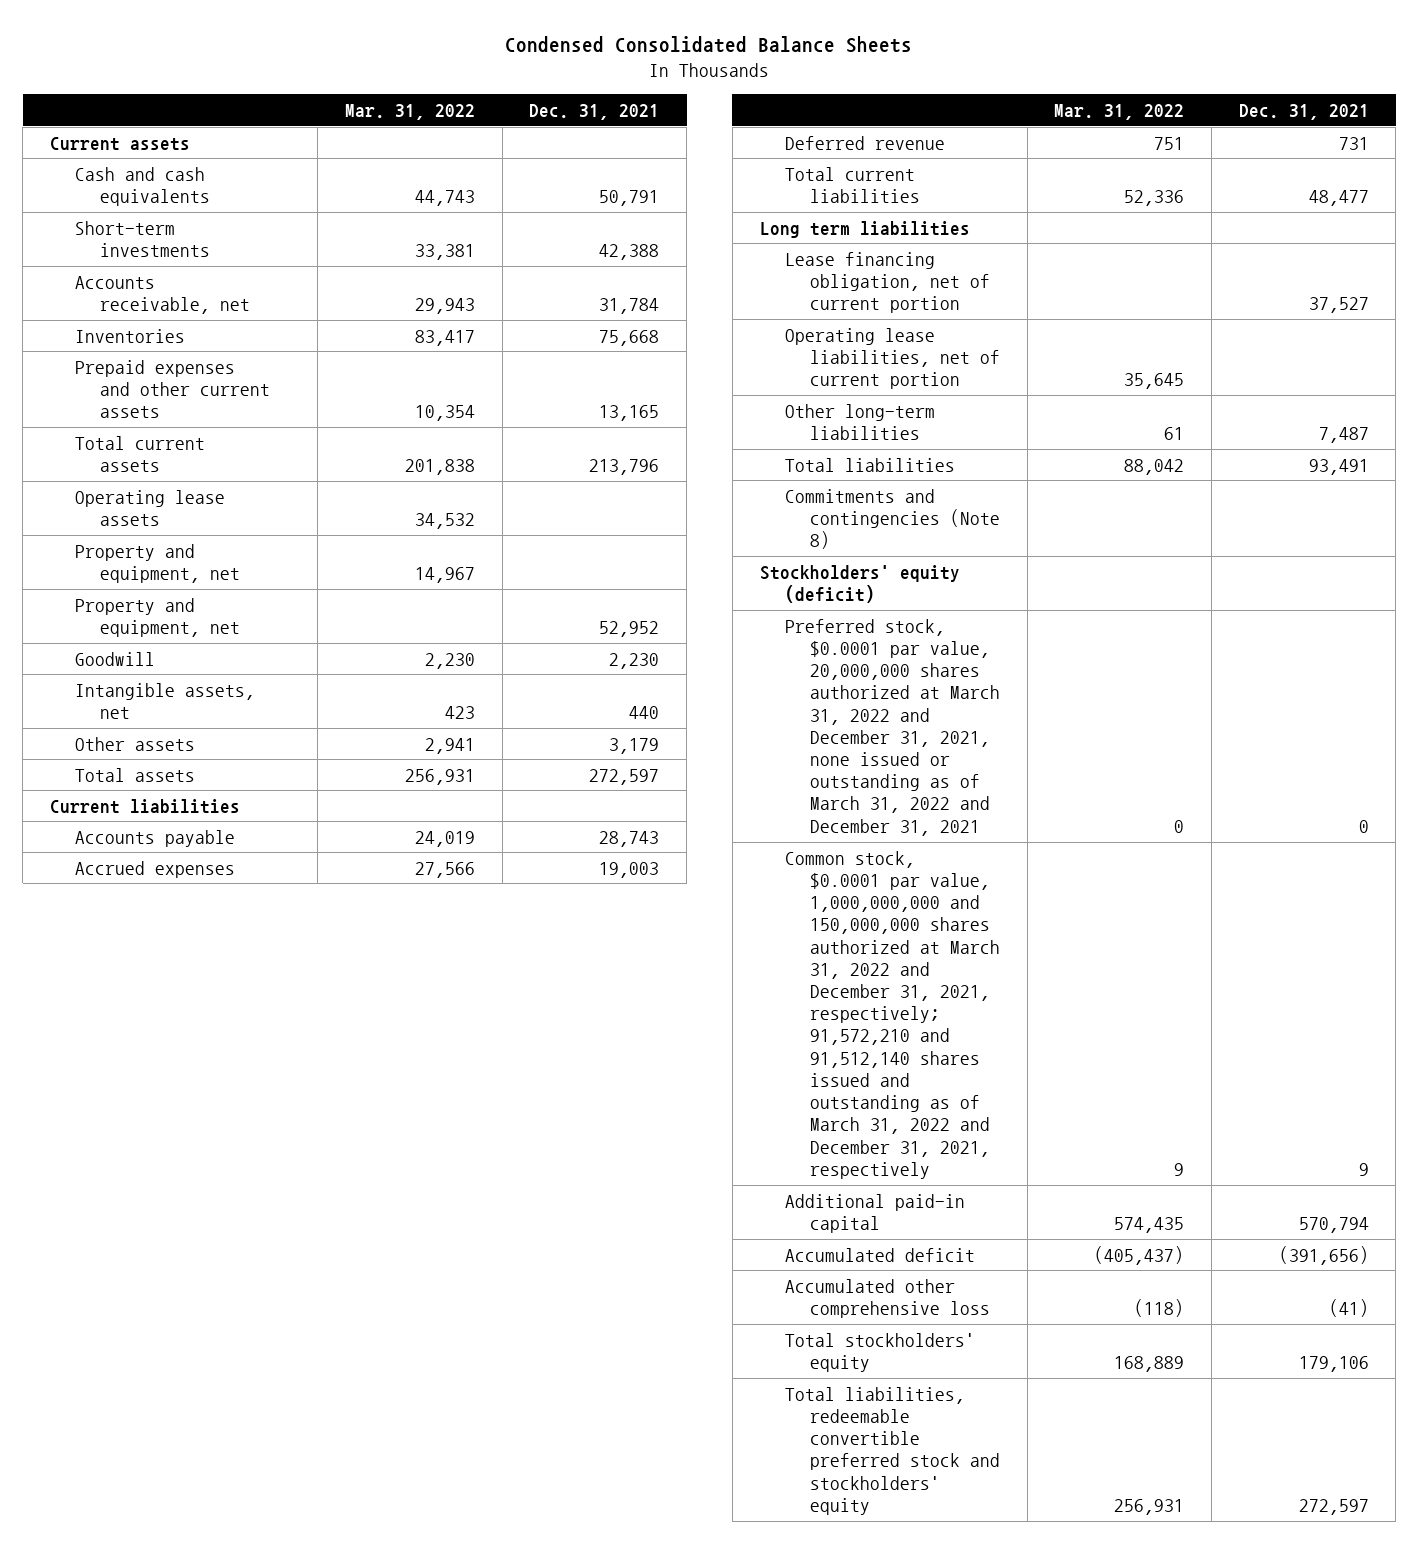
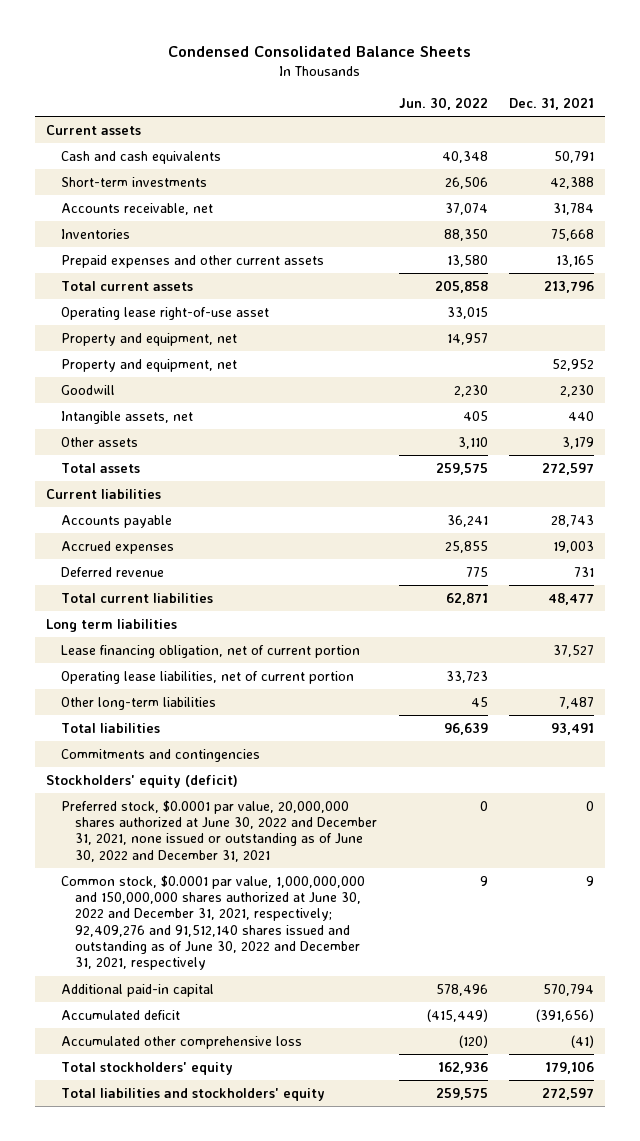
[344,103,475,120] Mar. 31, 2022 -> none
none -> [398,97,488,111] Jun. 30, 2022
[75,489,226,526] Operating lease assets -> [60,306,269,320] Operating lease right-of-use asset
[784,488,1000,550] Commitments and contingencies (Note 8) -> [60,748,260,762] Commitments and contingencies
[784,618,1000,836] Preferred stock, $0.0001 par value, 20,000,000 shares authorized at March 31, 2022 and December 31, 2021, none issued or outstanding as of March 31, 2022 and December 31, 2021 -> [60,799,378,862] Preferred stock, $0.0001 par value, 20,000,000 shares authorized at June 30, 2022 and December 31, 2021, none issued or outstanding as of June 30, 2022 and December 31, 2021
[784,850,1000,1179] Common stock, $0.0001 par value, 1,000,000,000 and 150,000,000 shares authorized at March 31, 2022 and December 31, 2021, respectively; 91,572,210 and 91,512,140 shares issued and outstanding as of March 31, 2022 and December 31, 2021, respectively -> [60,874,365,971] Common stock, $0.0001 par value, 1,000,000,000 and 150,000,000 shares authorized at June 30, 2022 and December 31, 2021, respectively; 92,409,276 and 91,512,140 shares issued and outstanding as of June 30, 2022 and December 31, 2021, respectively
[784,1386,1000,1515] Total liabilities, redeemable convertible preferred stock and stockholders' equity -> [60,1087,325,1101] Total liabilities and stockholders' equity

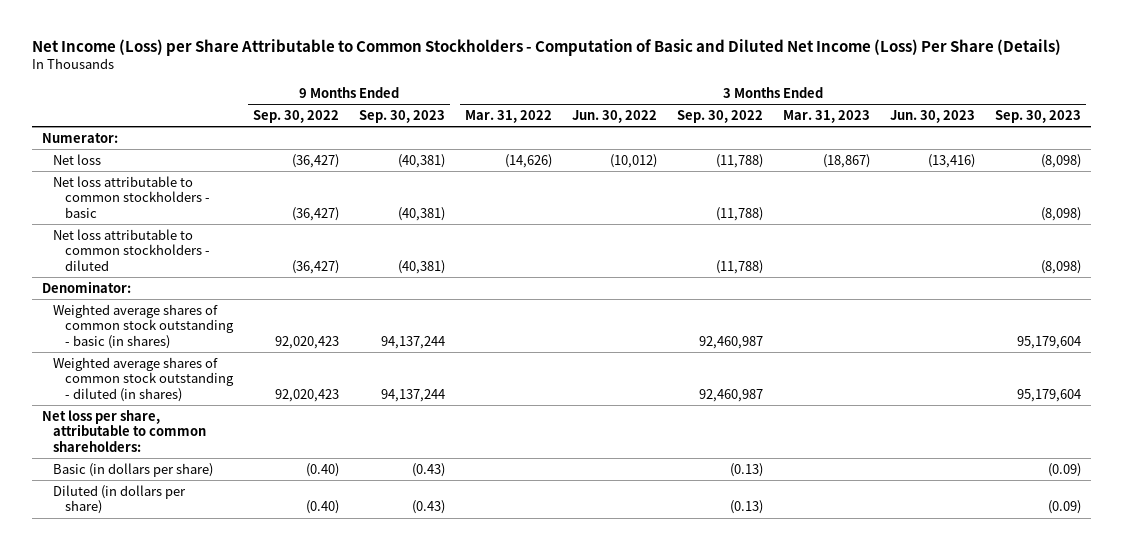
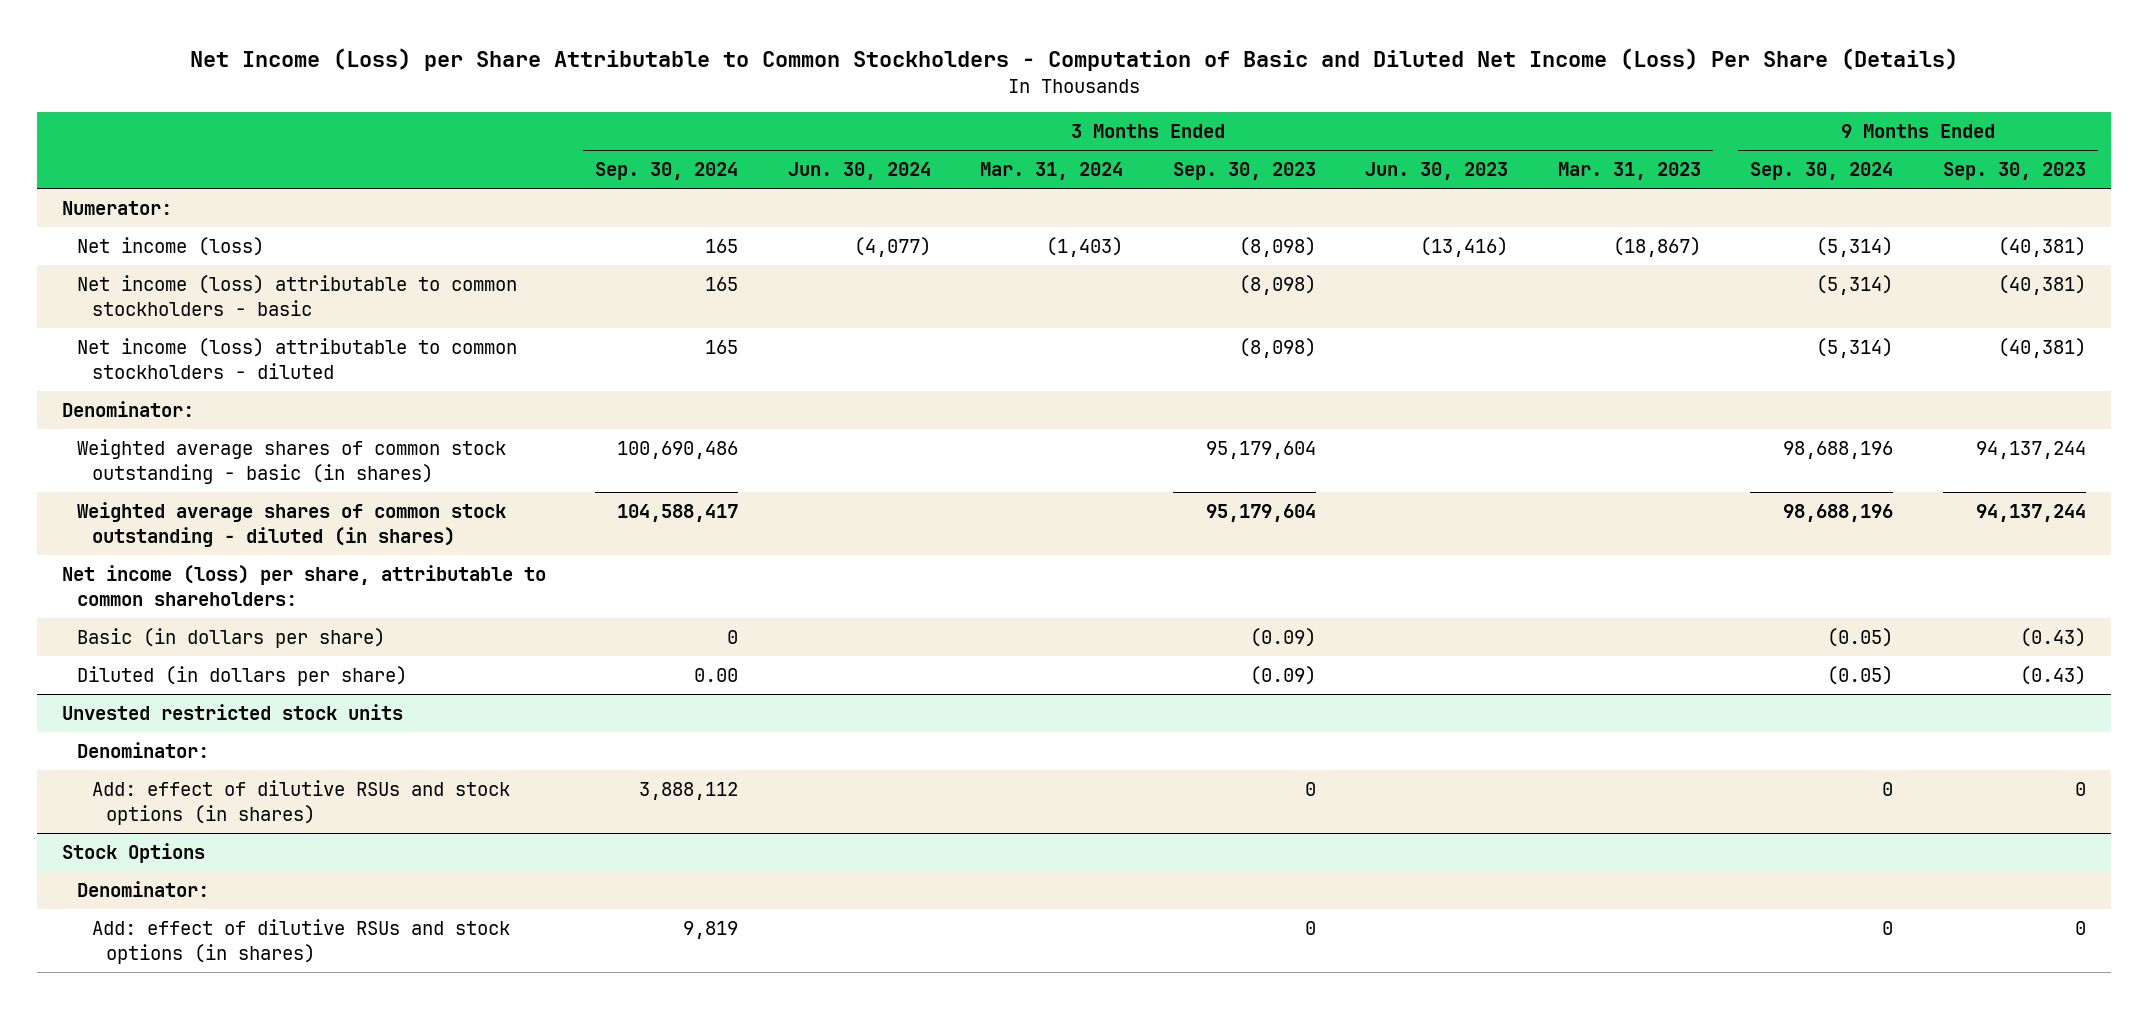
[252,110,339,124] Sep. 30, 2022 -> none
[464,110,552,124] Mar. 31, 2022 -> none
[571,110,657,124] Jun. 30, 2022 -> none
[676,110,763,124] Sep. 30, 2022 -> none
none -> [595,162,739,181] Sep. 30, 2024
none -> [787,162,931,181] Jun. 30, 2024
none -> [980,162,1124,181] Mar. 31, 2024
none -> [1750,162,1894,181] Sep. 30, 2024
[53,153,102,165] Net loss -> [76,237,264,257] Net income (loss)
[53,175,210,218] Net loss attributable to common stockholders - basic -> [76,275,517,316] Net income (loss) attributable to common stockholders - basic
[53,228,210,271] Net loss attributable to common stockholders - diluted -> [76,338,517,379] Net income (loss) attributable to common stockholders - diluted
[41,409,207,452] Net loss per share, attributable to common shareholders: -> [61,565,546,606] Net income (loss) per share, attributable to common shareholders:
none -> [61,704,403,721] Unvested restricted stock units
none -> [76,742,209,759] Denominator:
none -> [91,780,510,825] Add: effect of dilutive RSUs and stock options (in shares)
none -> [61,843,205,864] Stock Options
none -> [76,881,209,898] Denominator:
none -> [91,919,510,964] Add: effect of dilutive RSUs and stock options (in shares)

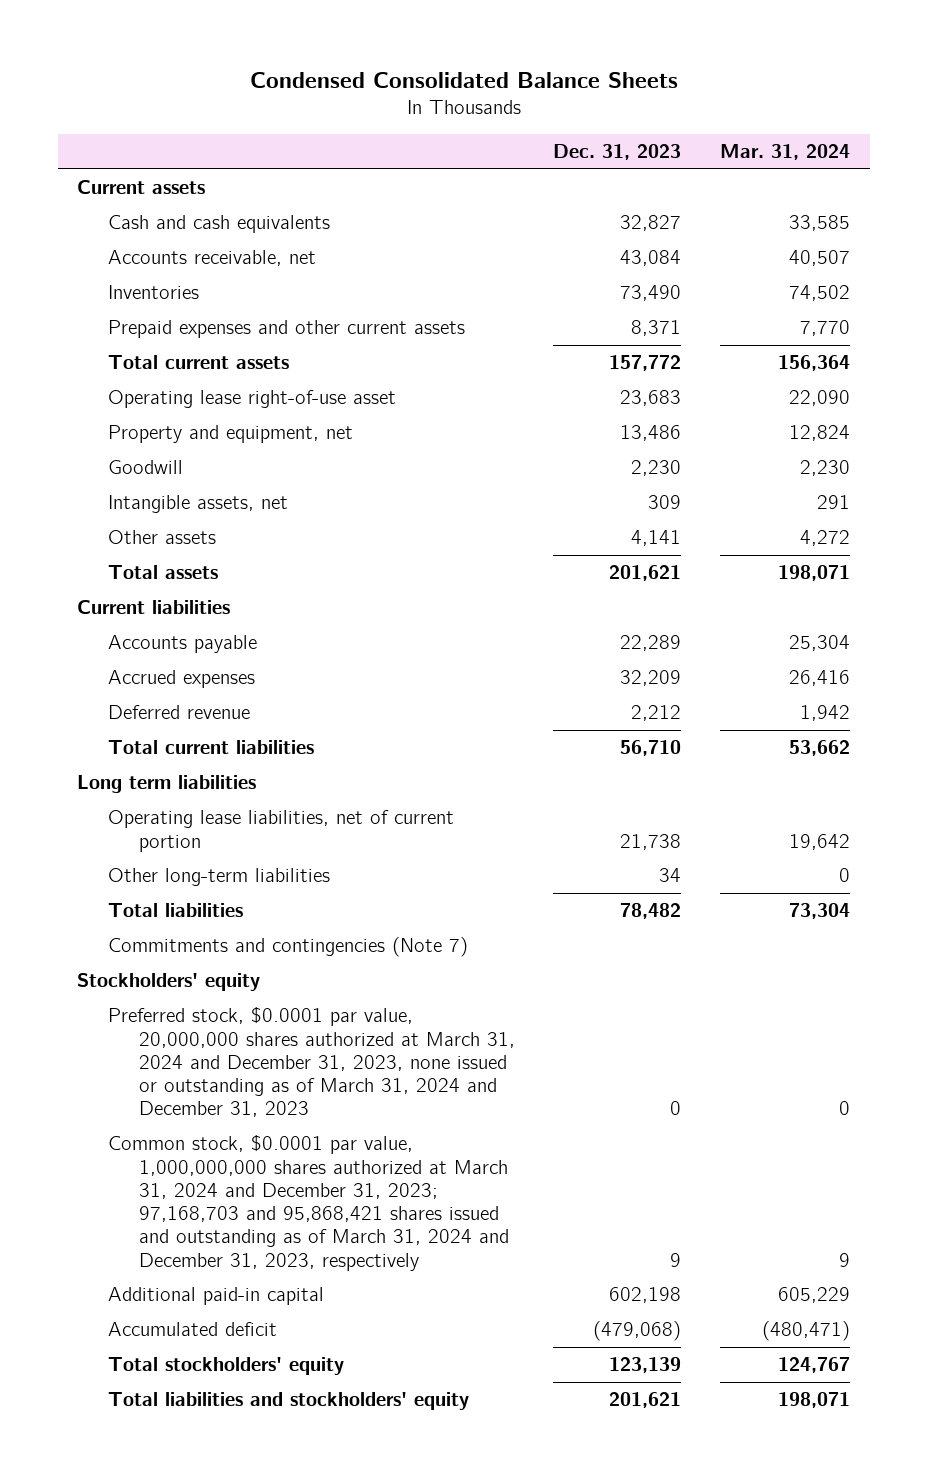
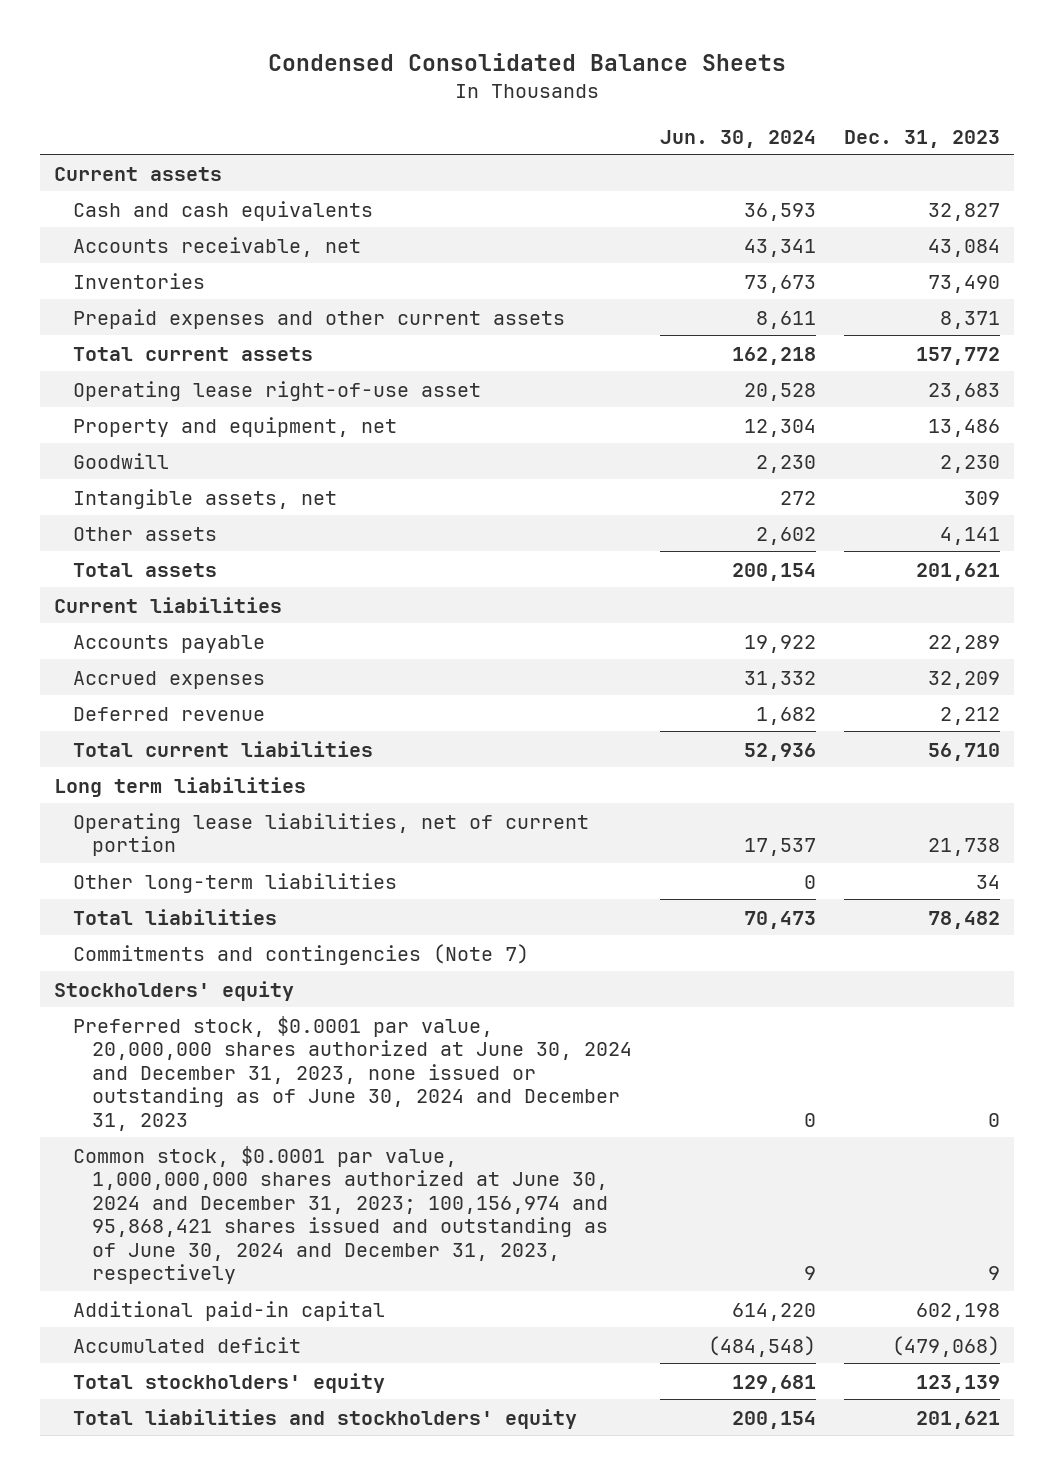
[720,144,851,161] Mar. 31, 2024 -> none
none -> [659,129,816,148] Jun. 30, 2024
[107,1007,515,1118] Preferred stock, $0.0001 par value, 20,000,000 shares authorized at March 31, 2024 and December 31, 2023, none issued or outstanding as of March 31, 2024 and December 31, 2023 -> [72,1015,632,1131] Preferred stock, $0.0001 par value, 20,000,000 shares authorized at June 30, 2024 and December 31, 2023, none issued or outstanding as of June 30, 2024 and December 31, 2023
[107,1135,509,1271] Common stock, $0.0001 par value, 1,000,000,000 shares authorized at March 31, 2024 and December 31, 2023; 97,168,703 and 95,868,421 shares issued and outstanding as of March 31, 2024 and December 31, 2023, respectively -> [72,1145,608,1285] Common stock, $0.0001 par value, 1,000,000,000 shares authorized at June 30, 2024 and December 31, 2023; 100,156,974 and 95,868,421 shares issued and outstanding as of June 30, 2024 and December 31, 2023, respectively

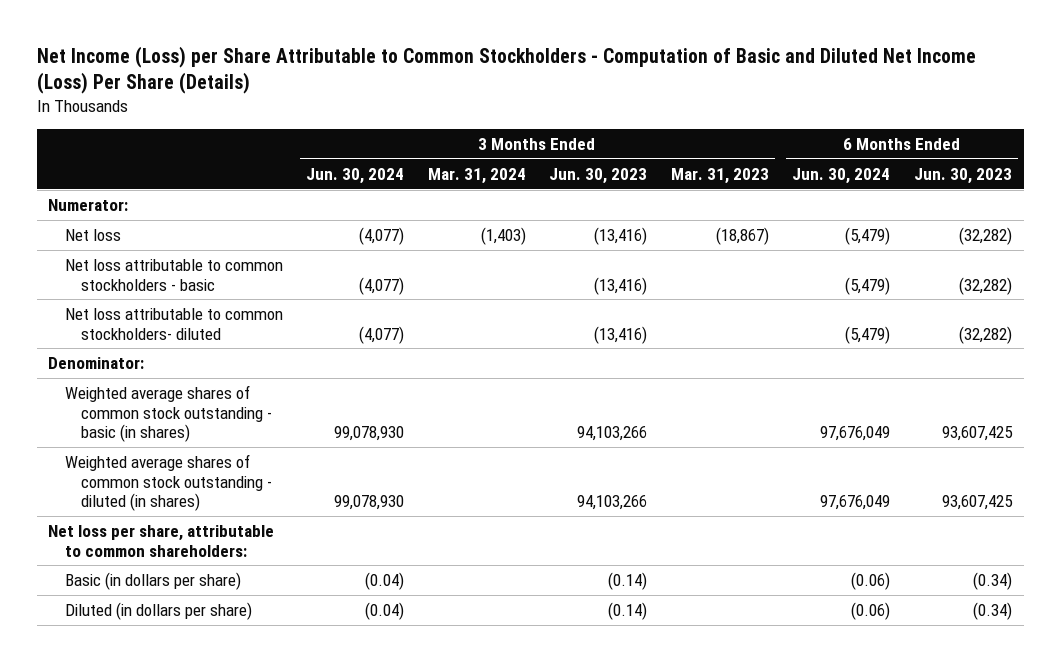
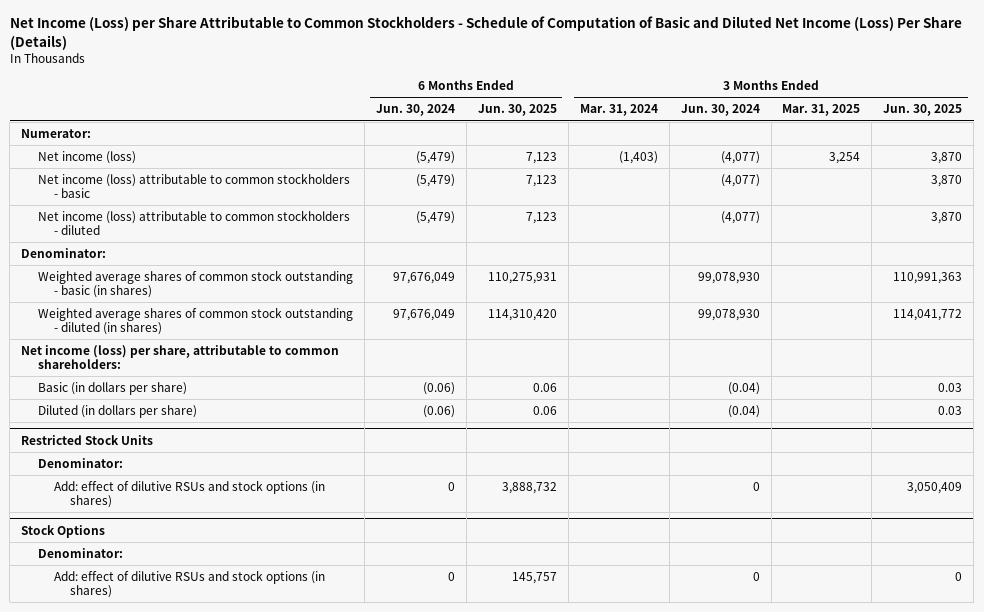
[36,45,976,95] Net Income (Loss) per Share Attributable to Common Stockholders - Computation of Basic and Diluted Net Income (Loss) Per Share (Details) -> [9,16,962,50] Net Income (Loss) per Share Attributable to Common Stockholders - Schedule of Computation of Basic and Diluted Net Income (Loss) Per Share (Details)
[549,167,648,184] Jun. 30, 2023 -> none
[670,167,769,184] Mar. 31, 2023 -> none
[913,167,1012,184] Jun. 30, 2023 -> none
none -> [477,104,557,117] Jun. 30, 2025
none -> [782,104,861,117] Mar. 31, 2025
none -> [883,104,963,117] Jun. 30, 2025
[64,228,121,241] Net loss -> [37,150,136,164] Net income (loss)
[64,258,283,291] Net loss attributable to common stockholders - basic -> [37,172,350,198] Net income (loss) attributable to common stockholders - basic
[64,307,283,340] Net loss attributable to common stockholders- diluted -> [37,209,350,235] Net income (loss) attributable to common stockholders - diluted
[48,524,275,557] Net loss per share, attributable to common shareholders: -> [21,344,340,369] Net income (loss) per share, attributable to common shareholders:
none -> [21,434,154,445] Restricted Stock Units
none -> [37,457,123,468] Denominator:
none -> [54,479,326,508] Add: effect of dilutive RSUs and stock options (in shares)
none -> [21,524,106,538] Stock Options
none -> [37,547,123,558] Denominator:
none -> [54,569,326,598] Add: effect of dilutive RSUs and stock options (in shares)

